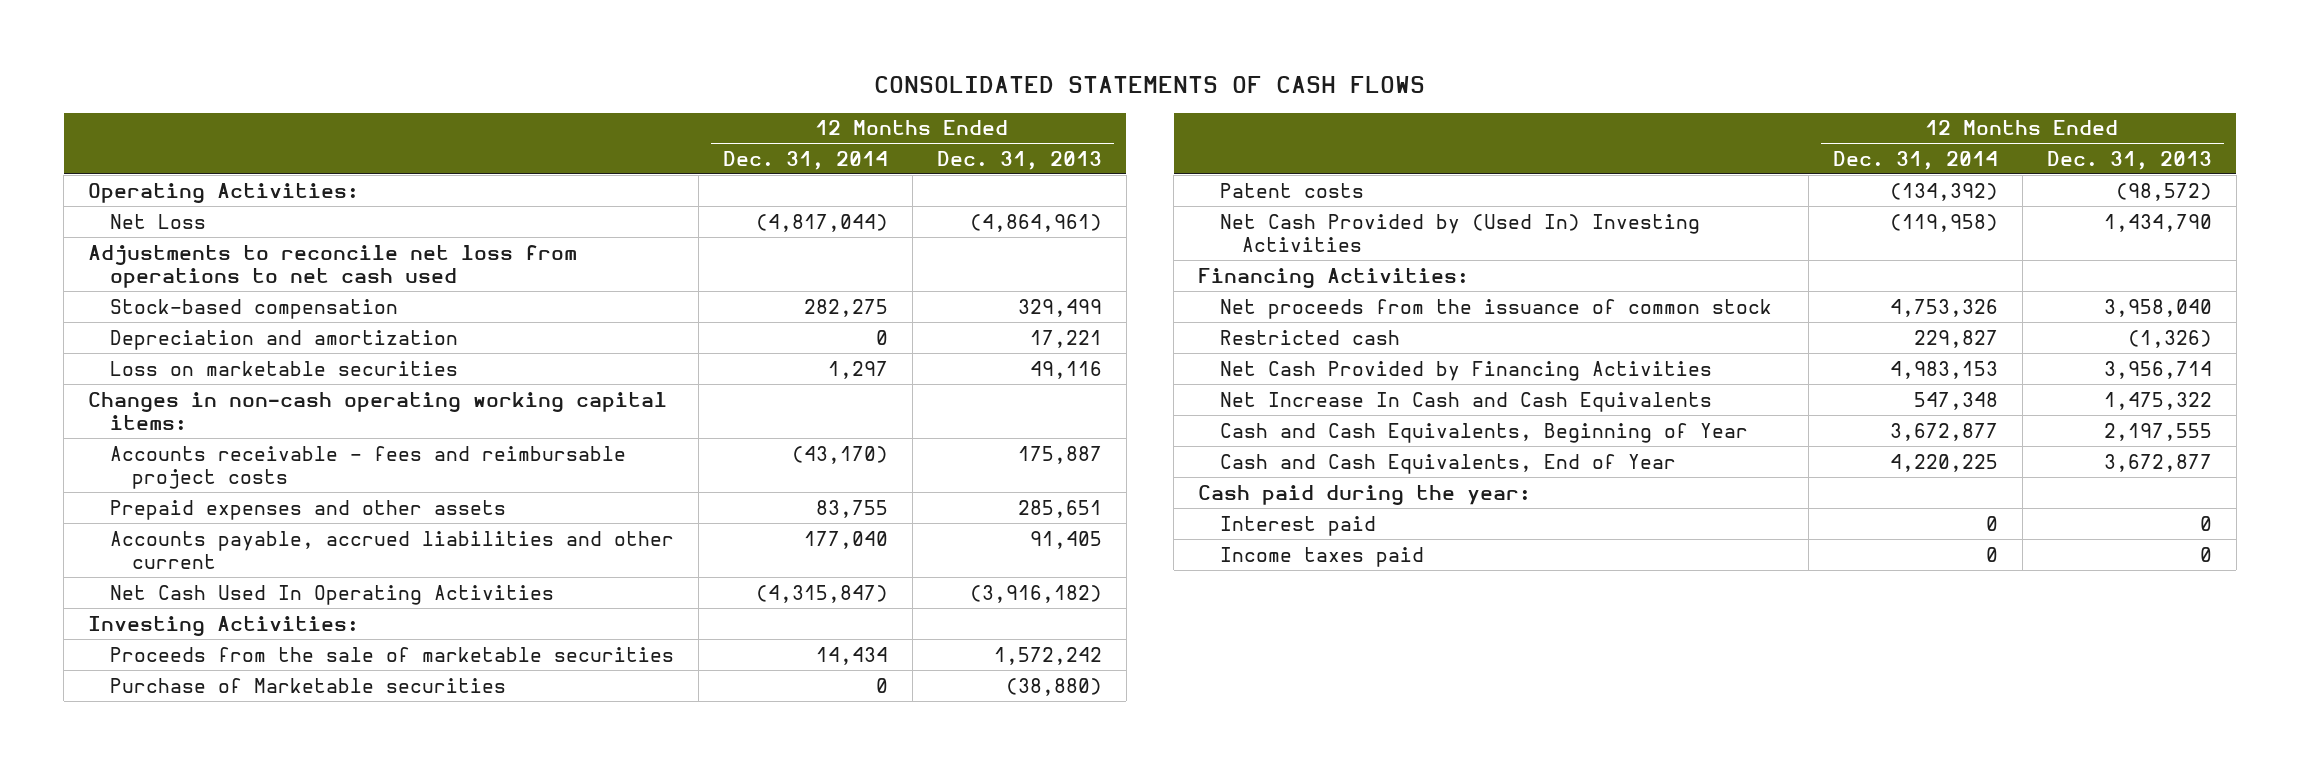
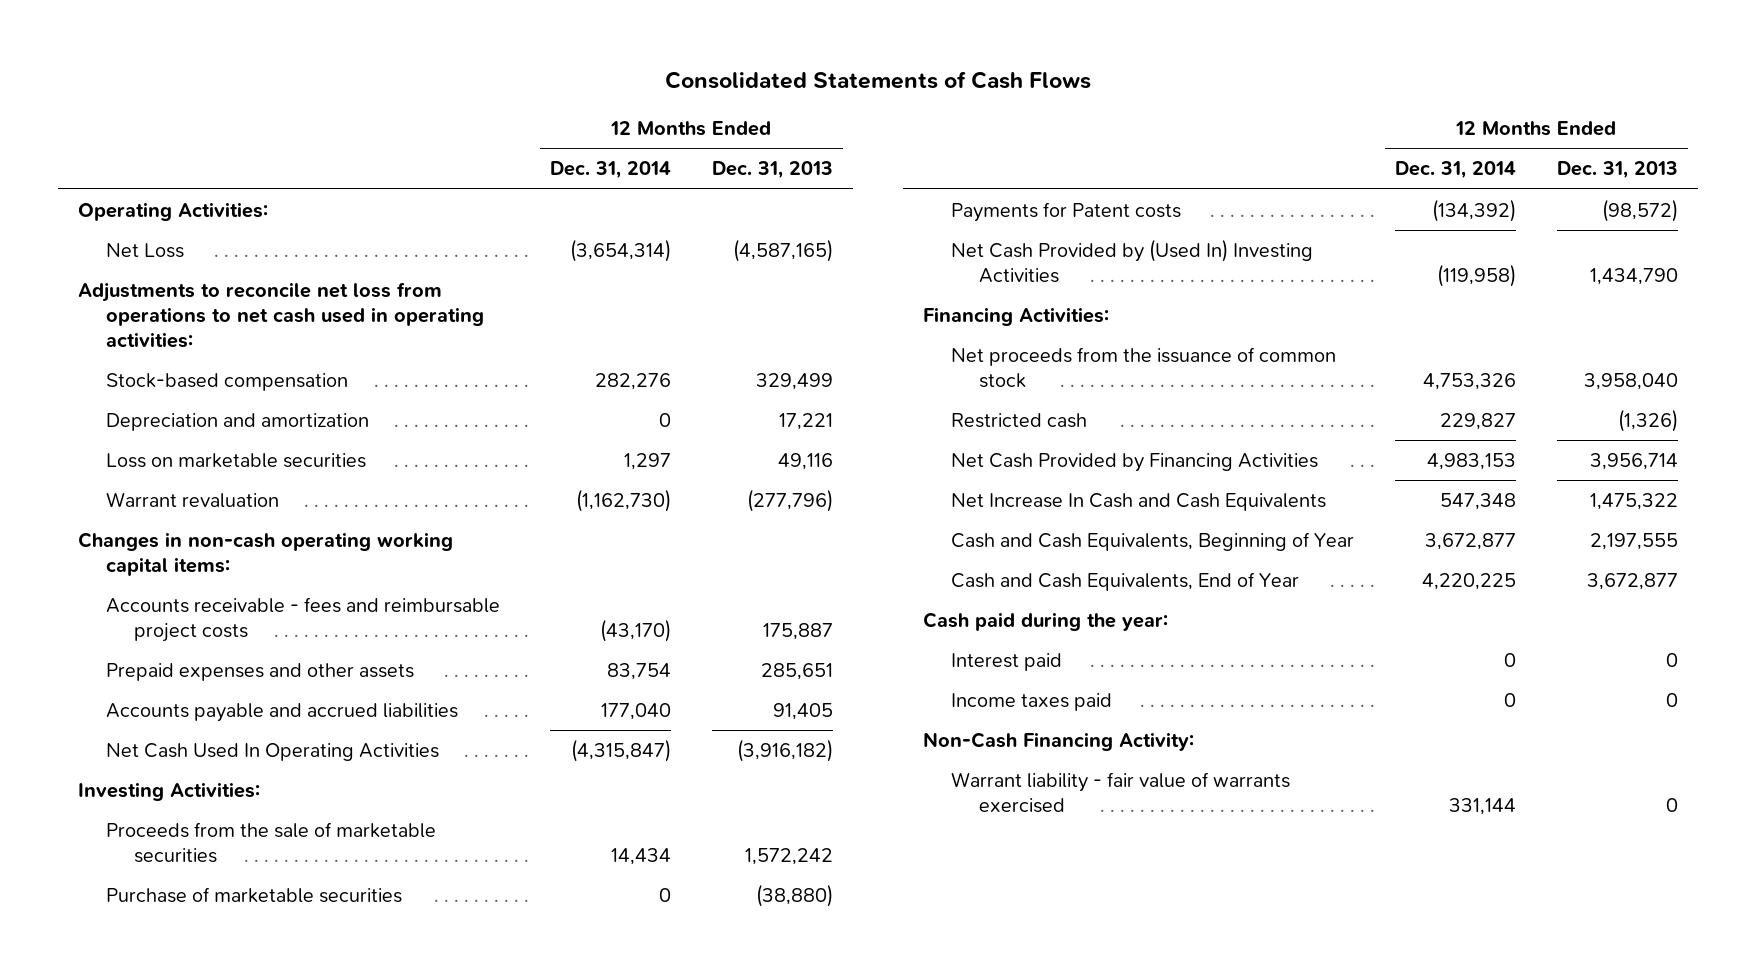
[873,76,1425,94] CONSOLIDATED STATEMENTS OF CASH FLOWS -> [664,71,1091,90] Consolidated Statements of Cash Flows
[755,213,888,232] (4,817,044) -> [569,238,671,262] (3,654,314)
[969,213,1102,232] (4,864,961) -> [732,238,833,262] (4,587,165)
[88,244,578,288] Adjustments to reconcile net loss from operations to net cash used -> [78,281,484,348] Adjustments to reconcile net loss from operations to net cash used in operating activities:
[803,298,888,317] 282,275 -> [594,372,671,390] 282,276
none -> [105,491,279,508] Warrant revaluation
[815,499,888,518] 83,755 -> [606,662,671,680] 83,754
[109,530,674,569] Accounts payable, accrued liabilities and other current -> [105,702,458,722] Accounts payable and accrued liabilities
[109,677,506,693] Purchase of Marketable securities -> [105,886,402,903] Purchase of marketable securities
[1219,182,1364,198] Patent costs -> [951,201,1182,222] Payments for Patent costs
none -> [923,731,1195,751] Non-Cash Financing Activity:
none -> [951,771,1291,813] Warrant liability - fair value of warrants exercised

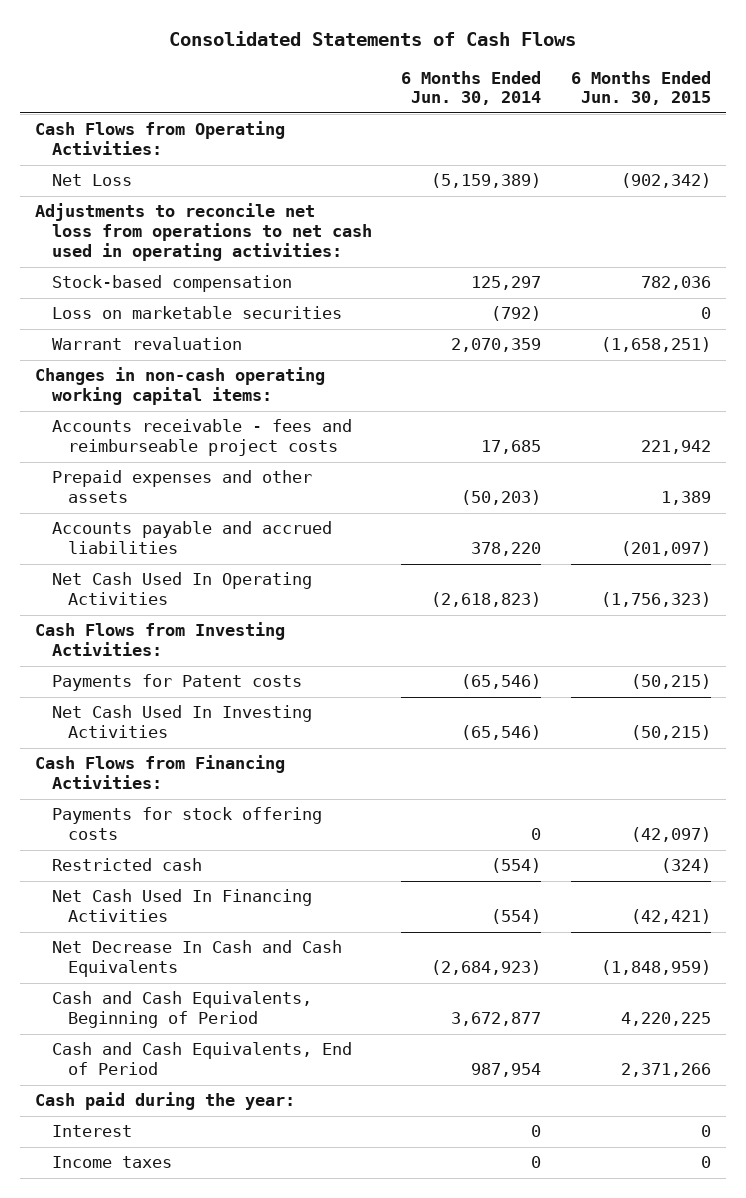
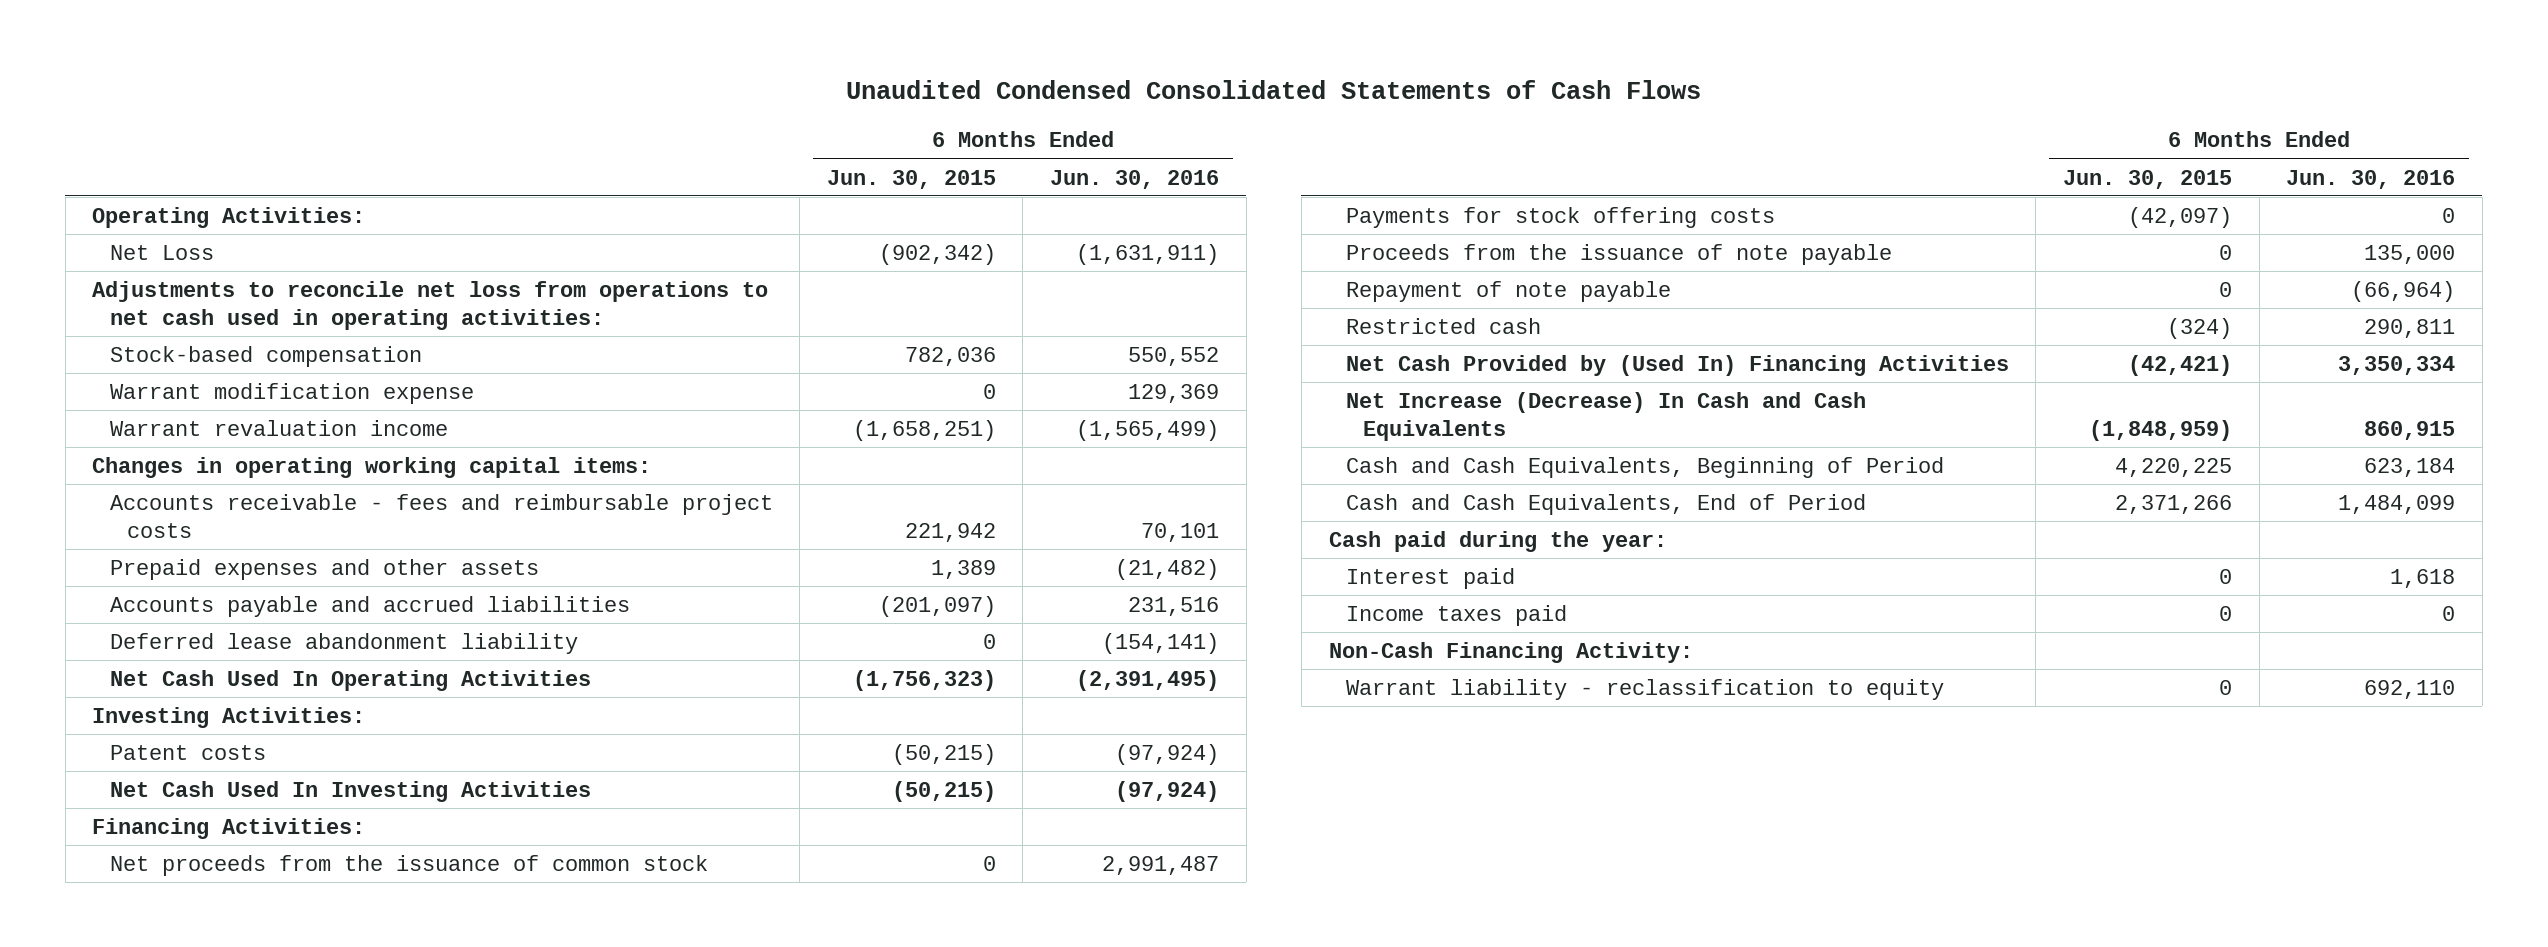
[168,30,576,46] Consolidated Statements of Cash Flows -> [845,80,1701,100] Unaudited Condensed Consolidated Statements of Cash Flows
[401,70,542,106] 6 Months Ended Jun. 30, 2014 -> none
none -> [1049,169,1219,189] Jun. 30, 2016
[35,121,286,156] Cash Flows from Operating Activities: -> [92,206,366,228] Operating Activities:
[51,306,342,320] Loss on marketable securities -> none
none -> [109,382,474,404] Warrant modification expense
[51,337,242,351] Warrant revaluation -> [109,419,448,436] Warrant revaluation income
[35,367,326,406] Changes in non-cash operating working capital items: -> [92,456,652,478] Changes in operating working capital items:
[51,419,352,457] Accounts receivable - fees and reimburseable project costs -> [109,493,773,538] Accounts receivable - fees and reimbursable project costs
none -> [109,632,578,654] Deferred lease abandonment liability
[35,622,286,657] Cash Flows from Investing Activities: -> [92,706,366,728] Investing Activities:
[51,674,302,692] Payments for Patent costs -> [109,744,266,760] Patent costs
[35,755,286,790] Cash Flows from Financing Activities: -> [92,817,366,839] Financing Activities:
none -> [109,854,708,876] Net proceeds from the issuance of common stock
none -> [1345,243,1892,265] Proceeds from the issuance of note payable
none -> [1345,280,1671,302] Repayment of note payable
[51,889,312,923] Net Cash Used In Financing Activities -> [1345,354,2009,376] Net Cash Provided by (Used In) Financing Activities
[51,940,342,978] Net Decrease In Cash and Cash Equivalents -> [1345,391,1866,441] Net Increase (Decrease) In Cash and Cash Equivalents
[51,1125,132,1138] Interest -> [1345,567,1515,589] Interest paid
[51,1156,172,1169] Income taxes -> [1345,604,1567,626] Income taxes paid
none -> [1328,641,1693,663] Non-Cash Financing Activity:
none -> [1345,678,1944,700] Warrant liability - reclassification to equity

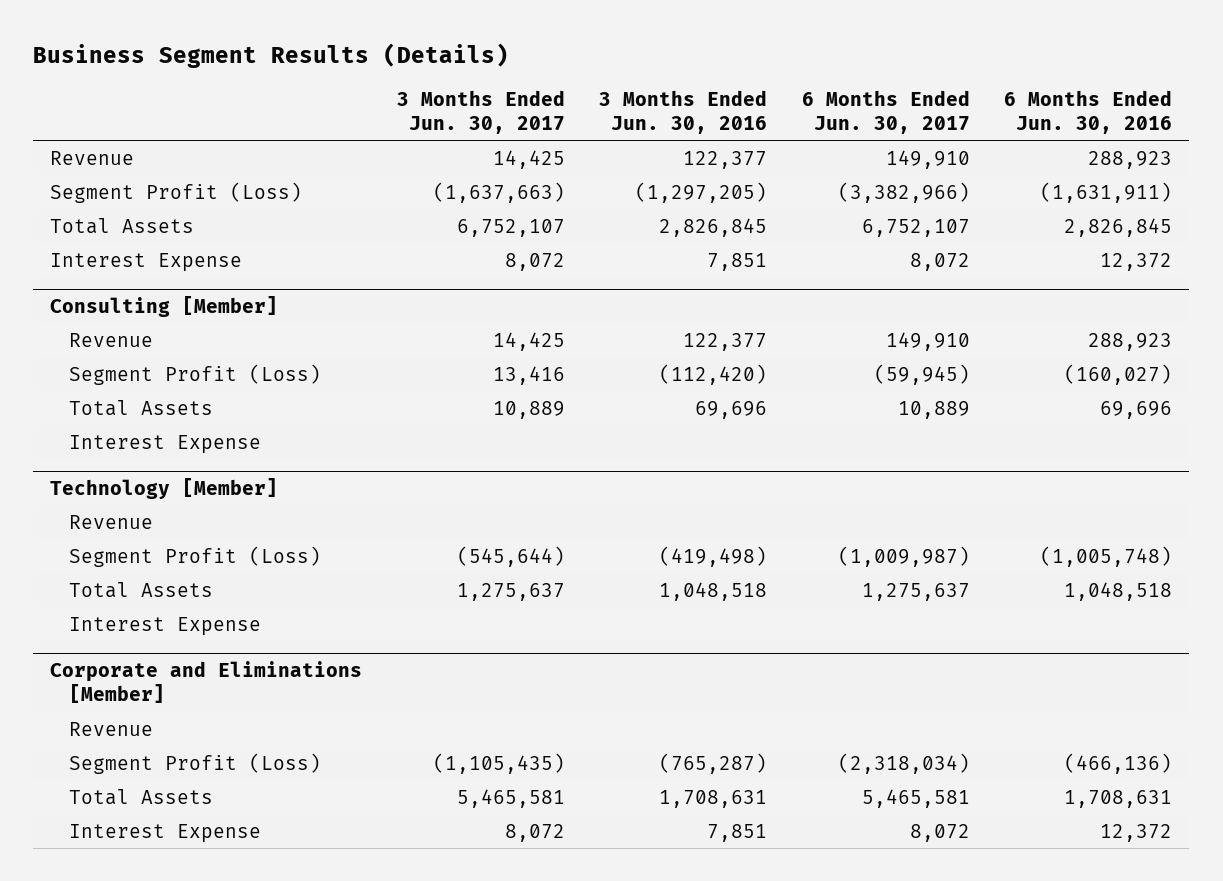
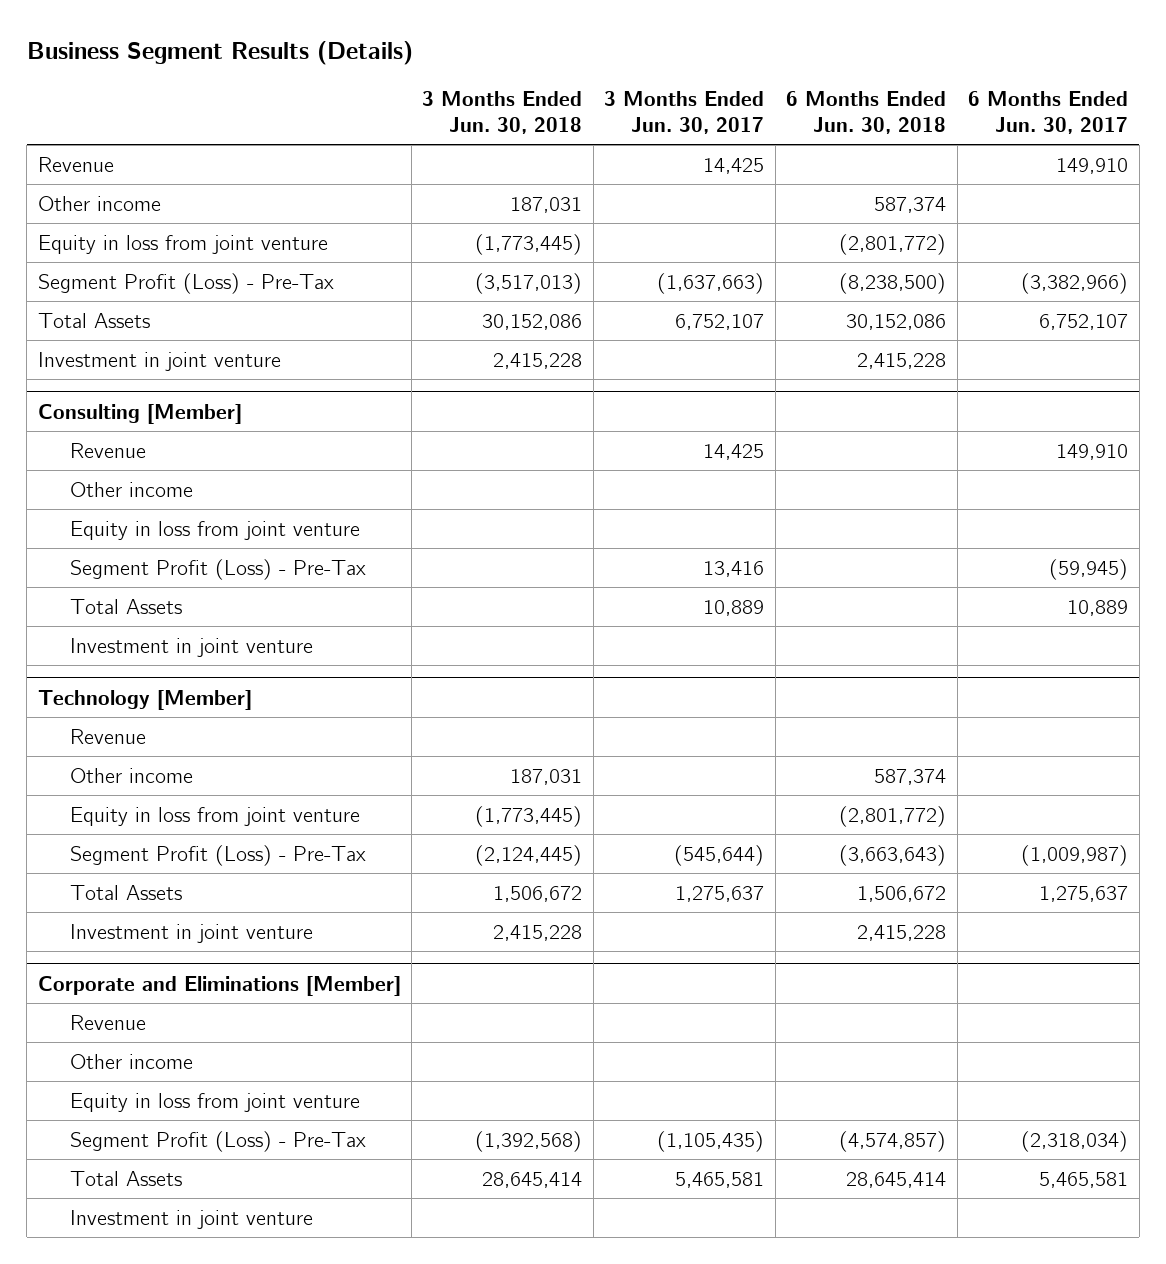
[599,89,768,134] 3 Months Ended Jun. 30, 2016 -> none
[1004,89,1173,134] 6 Months Ended Jun. 30, 2016 -> none
none -> [422,91,583,134] 3 Months Ended Jun. 30, 2018
none -> [786,91,947,134] 6 Months Ended Jun. 30, 2018
none -> [37,195,161,211] Other income
none -> [37,234,328,254] Equity in loss from joint venture
[50,181,303,203] Segment Profit (Loss) -> [37,272,334,294] Segment Profit (Loss) - Pre-Tax
[50,252,243,272] Interest Expense -> none
none -> [37,351,281,371] Investment in joint venture
none -> [69,481,193,497] Other income
none -> [69,520,360,540] Equity in loss from joint venture
[69,363,322,385] Segment Profit (Loss) -> [69,558,366,580] Segment Profit (Loss) - Pre-Tax
[69,434,262,454] Interest Expense -> none
none -> [69,637,313,657] Investment in joint venture
none -> [69,767,193,783] Other income
none -> [69,806,360,826] Equity in loss from joint venture
[69,545,322,567] Segment Profit (Loss) -> [69,844,366,866] Segment Profit (Loss) - Pre-Tax
[69,616,262,636] Interest Expense -> none
none -> [69,923,313,943] Investment in joint venture
none -> [69,1053,193,1069] Other income
none -> [69,1092,360,1112] Equity in loss from joint venture
[69,752,322,774] Segment Profit (Loss) -> [69,1130,366,1152] Segment Profit (Loss) - Pre-Tax
[69,823,262,843] Interest Expense -> none
none -> [69,1209,313,1229] Investment in joint venture

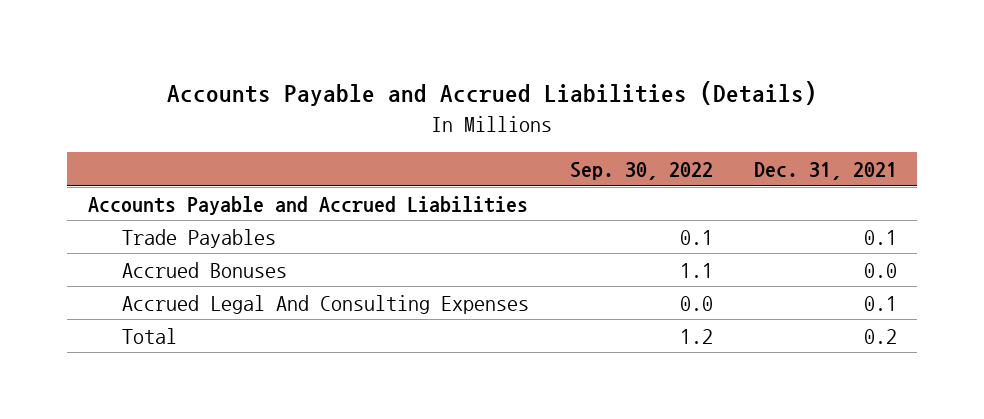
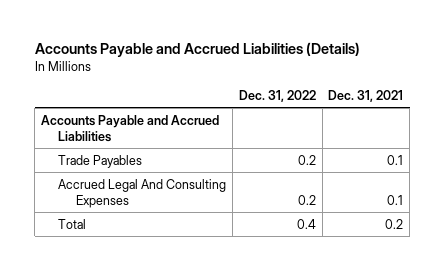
[569,162,713,181] Sep. 30, 2022 -> none
none -> [238,89,316,102] Dec. 31, 2022
[121,261,287,278] Accrued Bonuses -> none

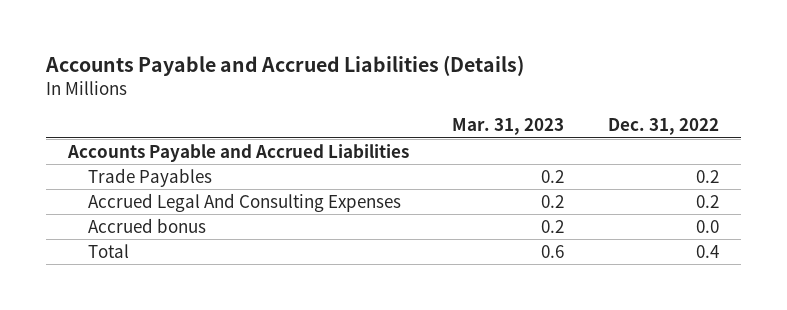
[328,89,404,102] Dec. 31, 2021 -> none
none -> [452,118,565,136] Mar. 31, 2023
none -> [87,217,206,233] Accrued bonus

